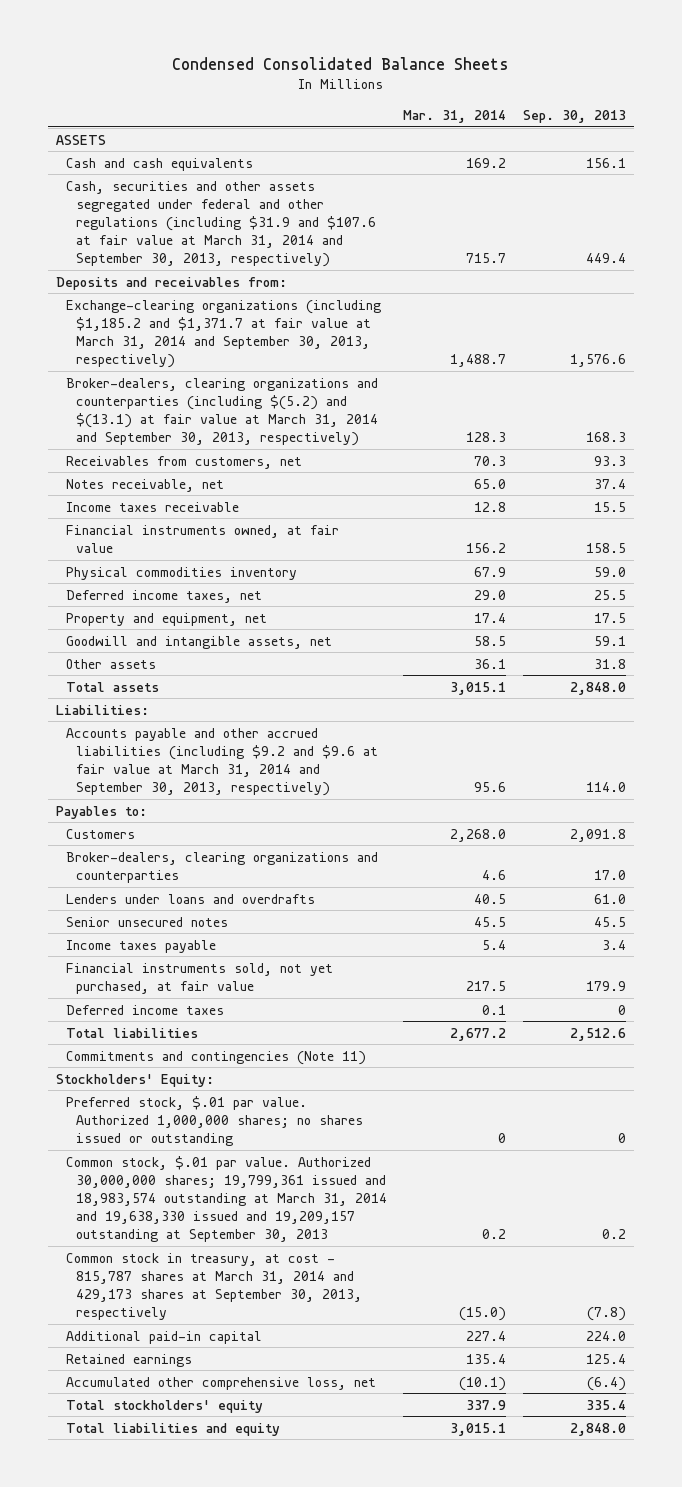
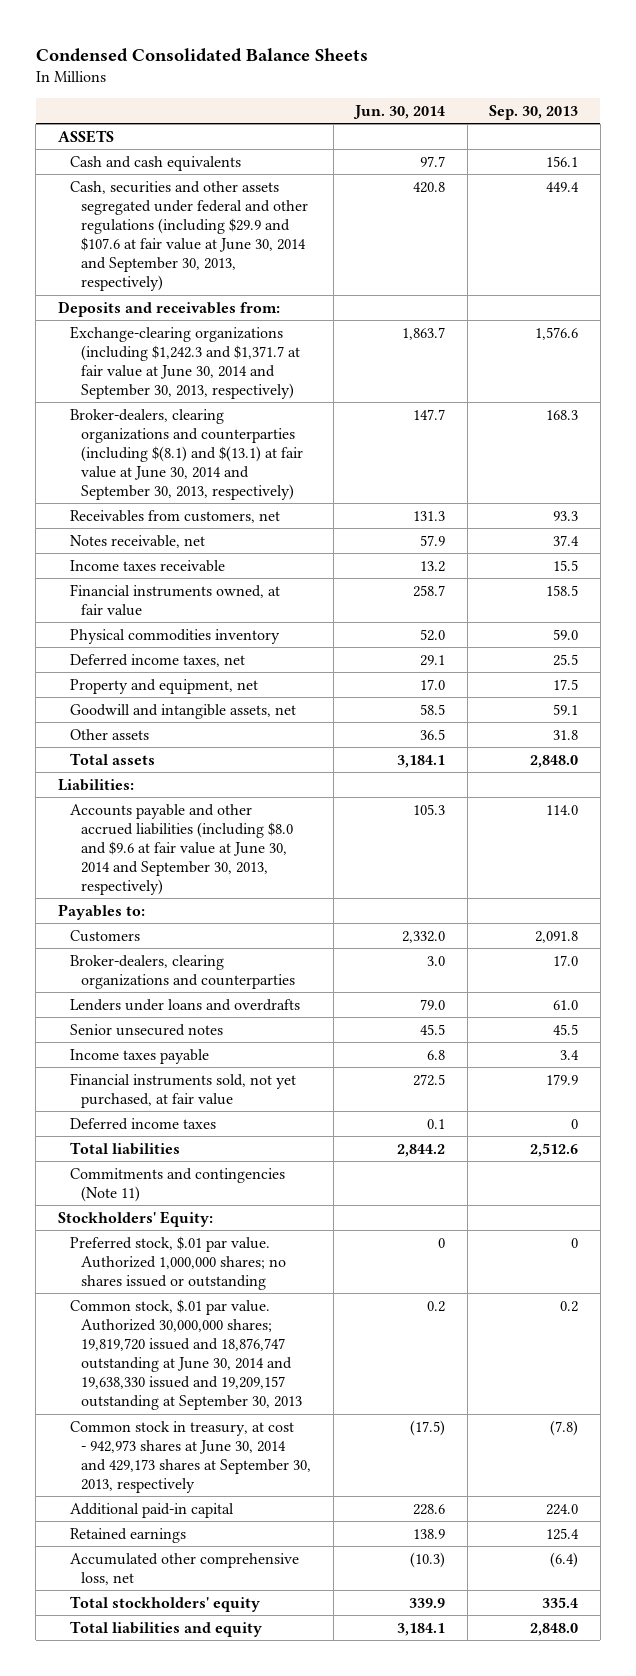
[403,109,507,123] Mar. 31, 2014 -> none
none -> [353,105,446,120] Jun. 30, 2014
[66,180,377,268] Cash, securities and other assets segregated under federal and other regulations (including $31.9 and $107.6 at fair value at March 31, 2014 and September 30, 2013, respectively) -> [69,180,309,292] Cash, securities and other assets segregated under federal and other regulations (including $29.9 and $107.6 at fair value at June 30, 2014 and September 30, 2013, respectively)
[66,299,382,369] Exchange-clearing organizations (including $1,185.2 and $1,371.7 at fair value at March 31, 2014 and September 30, 2013, respectively) -> [69,325,301,399] Exchange-clearing organizations (including $1,242.3 and $1,371.7 at fair value at June 30, 2014 and September 30, 2013, respectively)
[66,377,379,447] Broker-dealers, clearing organizations and counterparties (including $(5.2) and $(13.1) at fair value at March 31, 2014 and September 30, 2013, respectively) -> [69,408,304,501] Broker-dealers, clearing organizations and counterparties (including $(8.1) and $(13.1) at fair value at June 30, 2014 and September 30, 2013, respectively)
[66,727,379,797] Accounts payable and other accrued liabilities (including $9.2 and $9.6 at fair value at March 31, 2014 and September 30, 2013, respectively) -> [69,803,294,896] Accounts payable and other accrued liabilities (including $8.0 and $9.6 at fair value at June 30, 2014 and September 30, 2013, respectively)
[66,1155,388,1243] Common stock, $.01 par value. Authorized 30,000,000 shares; 19,799,361 issued and 18,983,574 outstanding at March 31, 2014 and 19,638,330 issued and 19,209,157 outstanding at September 30, 2013 -> [69,1298,303,1411] Common stock, $.01 par value. Authorized 30,000,000 shares; 19,819,720 issued and 18,876,747 outstanding at June 30, 2014 and 19,638,330 issued and 19,209,157 outstanding at September 30, 2013
[66,1252,363,1321] Common stock in treasury, at cost - 815,787 shares at March 31, 2014 and 429,173 shares at September 30, 2013, respectively -> [69,1420,312,1493] Common stock in treasury, at cost - 942,973 shares at June 30, 2014 and 429,173 shares at September 30, 2013, respectively

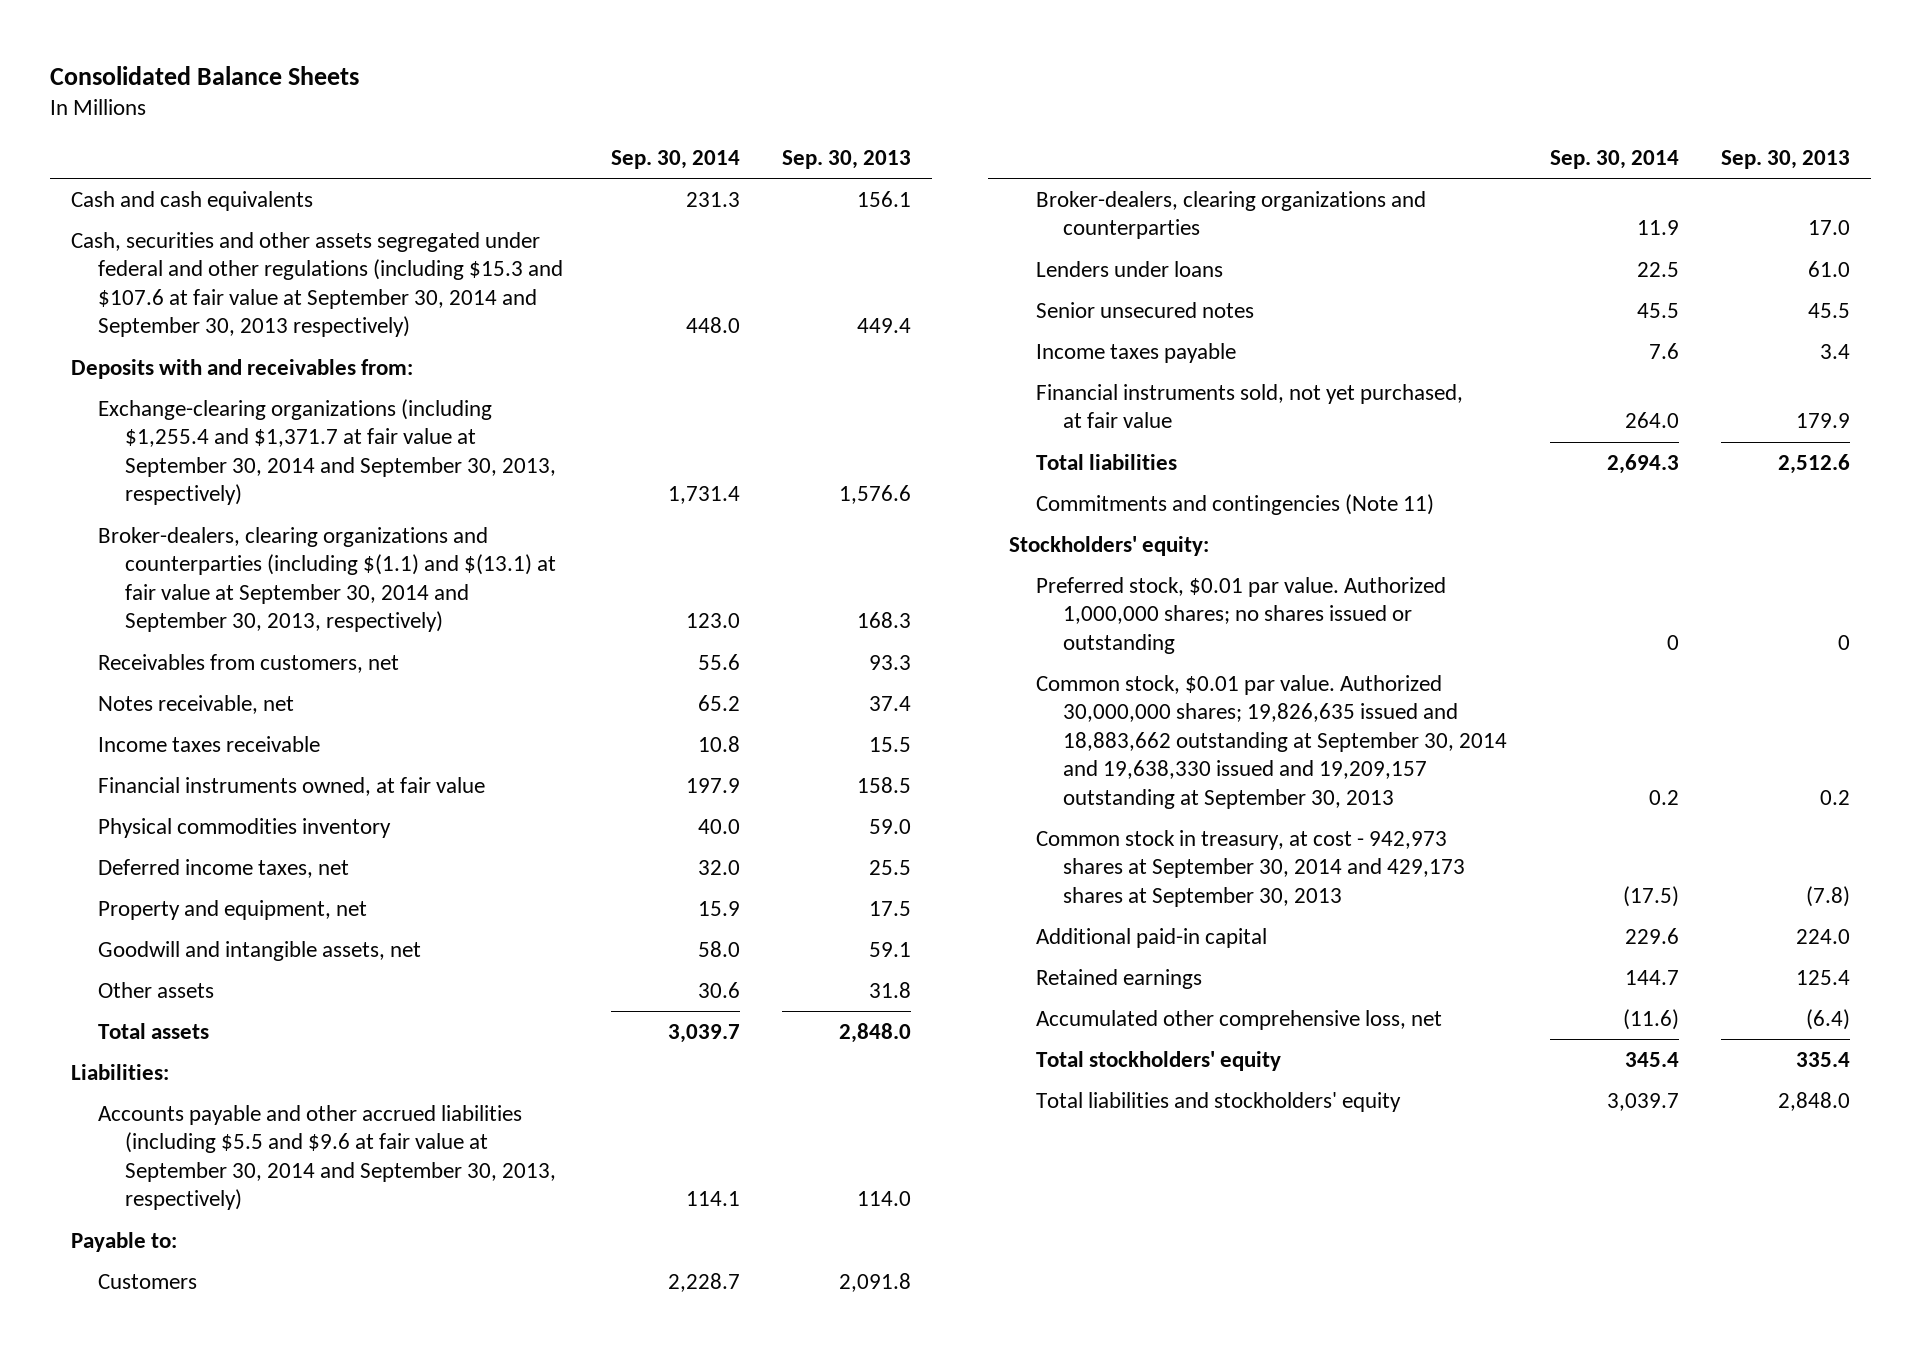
[35,47,368,62] Condensed Consolidated Balance Sheets -> [49,65,359,85] Consolidated Balance Sheets
[353,105,446,120] Jun. 30, 2014 -> none
none -> [610,150,740,170] Sep. 30, 2014
[57,129,114,143] ASSETS -> none
[69,180,309,292] Cash, securities and other assets segregated under federal and other regulations (including $29.9 and $107.6 at fair value at June 30, 2014 and September 30, 2013, respectively) -> [70,231,563,338] Cash, securities and other assets segregated under federal and other regulations (including $15.3 and $107.6 at fair value at September 30, 2014 and September 30, 2013 respectively)
[57,300,280,317] Deposits and receivables from: -> [70,358,413,379] Deposits with and receivables from:
[69,325,301,399] Exchange-clearing organizations (including $1,242.3 and $1,371.7 at fair value at June 30, 2014 and September 30, 2013, respectively) -> [97,398,556,506] Exchange-clearing organizations (including $1,255.4 and $1,371.7 at fair value at September 30, 2014 and September 30, 2013, respectively)
[69,408,304,501] Broker-dealers, clearing organizations and counterparties (including $(8.1) and $(13.1) at fair value at June 30, 2014 and September 30, 2013, respectively) -> [97,526,556,633] Broker-dealers, clearing organizations and counterparties (including $(1.1) and $(13.1) at fair value at September 30, 2014 and September 30, 2013, respectively)
[69,803,294,896] Accounts payable and other accrued liabilities (including $8.0 and $9.6 at fair value at June 30, 2014 and September 30, 2013, respectively) -> [97,1104,556,1211] Accounts payable and other accrued liabilities (including $5.5 and $9.6 at fair value at September 30, 2014 and September 30, 2013, respectively)
[57,903,145,920] Payables to: -> [70,1231,177,1252] Payable to:
[69,998,300,1011] Lenders under loans and overdrafts -> [1036,260,1224,277] Lenders under loans
[69,1117,216,1130] Deferred income taxes -> none
[57,1210,213,1227] Stockholders' Equity: -> [1009,535,1210,556] Stockholders' equity:
[69,1235,287,1290] Preferred stock, $.01 par value. Authorized 1,000,000 shares; no shares issued or outstanding -> [1036,576,1447,654] Preferred stock, $0.01 par value. Authorized 1,000,000 shares; no shares issued or outstanding
[69,1298,303,1411] Common stock, $.01 par value. Authorized 30,000,000 shares; 19,819,720 issued and 18,876,747 outstanding at June 30, 2014 and 19,638,330 issued and 19,209,157 outstanding at September 30, 2013 -> [1036,674,1508,809] Common stock, $0.01 par value. Authorized 30,000,000 shares; 19,826,635 issued and 18,883,662 outstanding at September 30, 2014 and 19,638,330 issued and 19,209,157 outstanding at September 30, 2013
[69,1420,312,1493] Common stock in treasury, at cost - 942,973 shares at June 30, 2014 and 429,173 shares at September 30, 2013, respectively -> [1036,829,1466,907] Common stock in treasury, at cost - 942,973 shares at September 30, 2014 and 429,173 shares at September 30, 2013
[69,1620,262,1637] Total liabilities and equity -> [1036,1091,1402,1112] Total liabilities and stockholders' equity

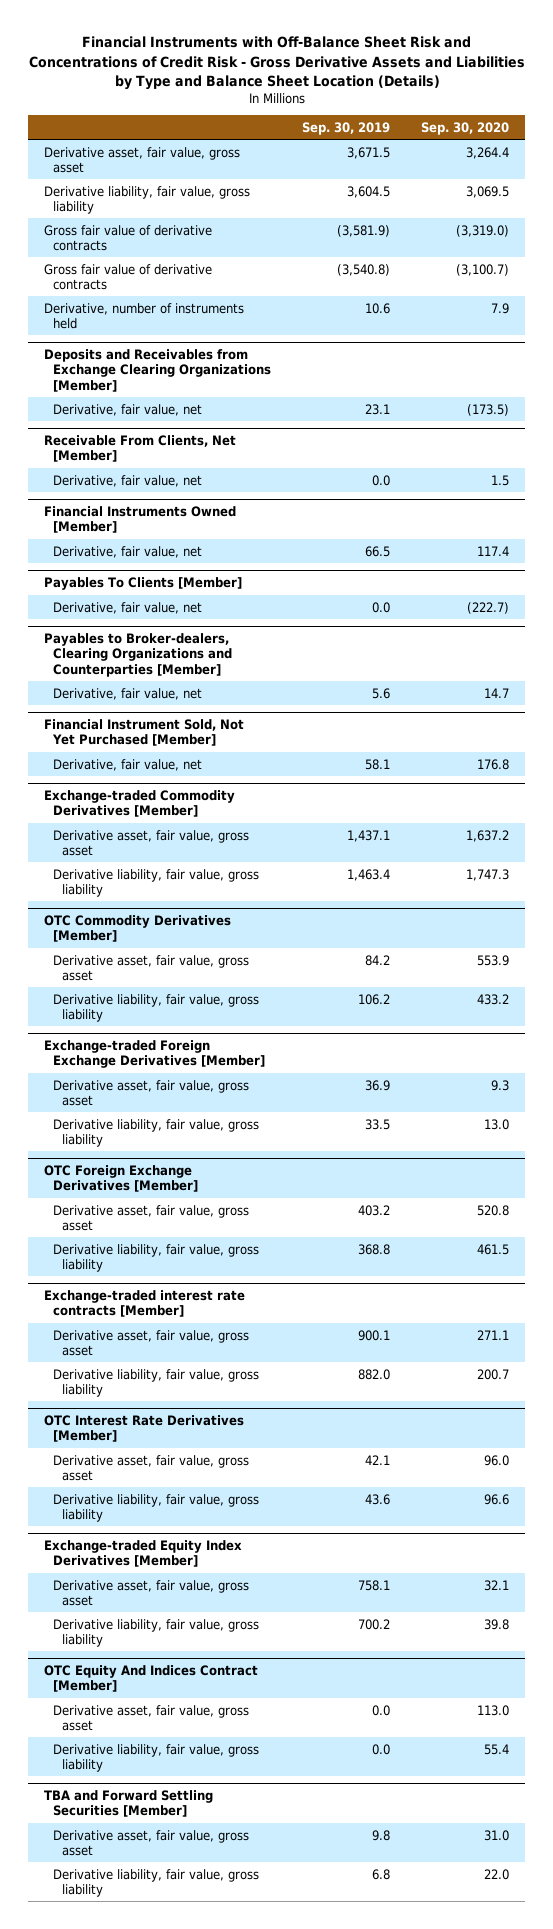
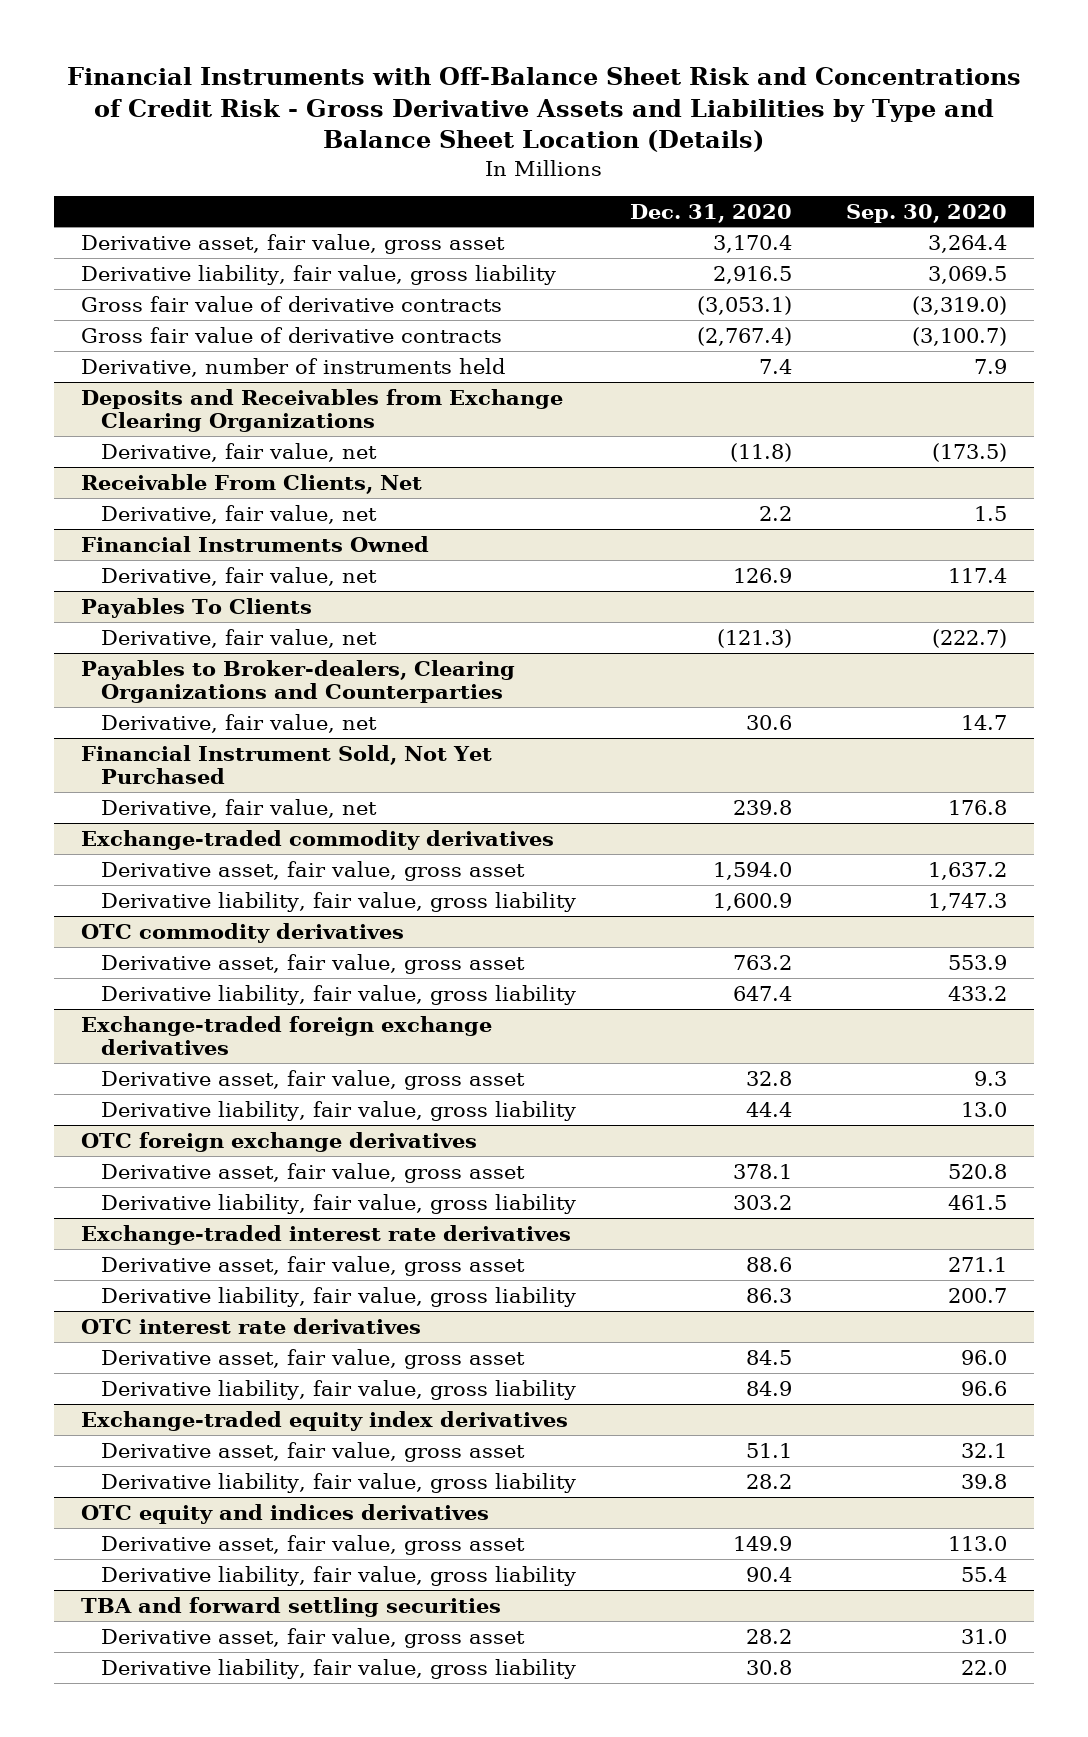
[302,121,391,135] Sep. 30, 2019 -> none
none -> [629,203,792,223] Dec. 31, 2020
[43,349,271,392] Deposits and Receivables from Exchange Clearing Organizations [Member] -> [80,388,563,433] Deposits and Receivables from Exchange Clearing Organizations
[43,435,236,463] Receivable From Clients, Net [Member] -> [80,473,422,494] Receivable From Clients, Net
[43,506,236,534] Financial Instruments Owned [Member] -> [80,535,429,552] Financial Instruments Owned
[43,577,242,591] Payables To Clients [Member] -> [80,597,312,618] Payables To Clients
[43,633,232,677] Payables to Broker-dealers, Clearing Organizations and Counterparties [Member] -> [80,659,515,704] Payables to Broker-dealers, Clearing Organizations and Counterparties
[43,719,244,747] Financial Instrument Sold, Not Yet Purchased [Member] -> [80,744,492,785] Financial Instrument Sold, Not Yet Purchased
[43,790,235,818] Exchange-traded Commodity Derivatives [Member] -> [80,829,554,850] Exchange-traded commodity derivatives
[43,915,231,943] OTC Commodity Derivatives [Member] -> [80,922,404,943] OTC commodity derivatives
[43,1040,265,1069] Exchange-traded Foreign Exchange Derivatives [Member] -> [80,1015,492,1056] Exchange-traded foreign exchange derivatives
[43,1165,198,1193] OTC Foreign Exchange Derivatives [Member] -> [80,1131,477,1152] OTC foreign exchange derivatives
[43,1290,245,1318] Exchange-traded interest rate contracts [Member] -> [80,1224,571,1245] Exchange-traded interest rate derivatives
[43,1415,244,1443] OTC Interest Rate Derivatives [Member] -> [80,1317,421,1334] OTC interest rate derivatives
[43,1540,242,1568] Exchange-traded Equity Index Derivatives [Member] -> [80,1410,568,1431] Exchange-traded equity index derivatives
[43,1665,258,1693] OTC Equity And Indices Contract [Member] -> [80,1503,489,1524] OTC equity and indices derivatives
[43,1790,213,1818] TBA and Forward Settling Securities [Member] -> [80,1596,501,1617] TBA and forward settling securities

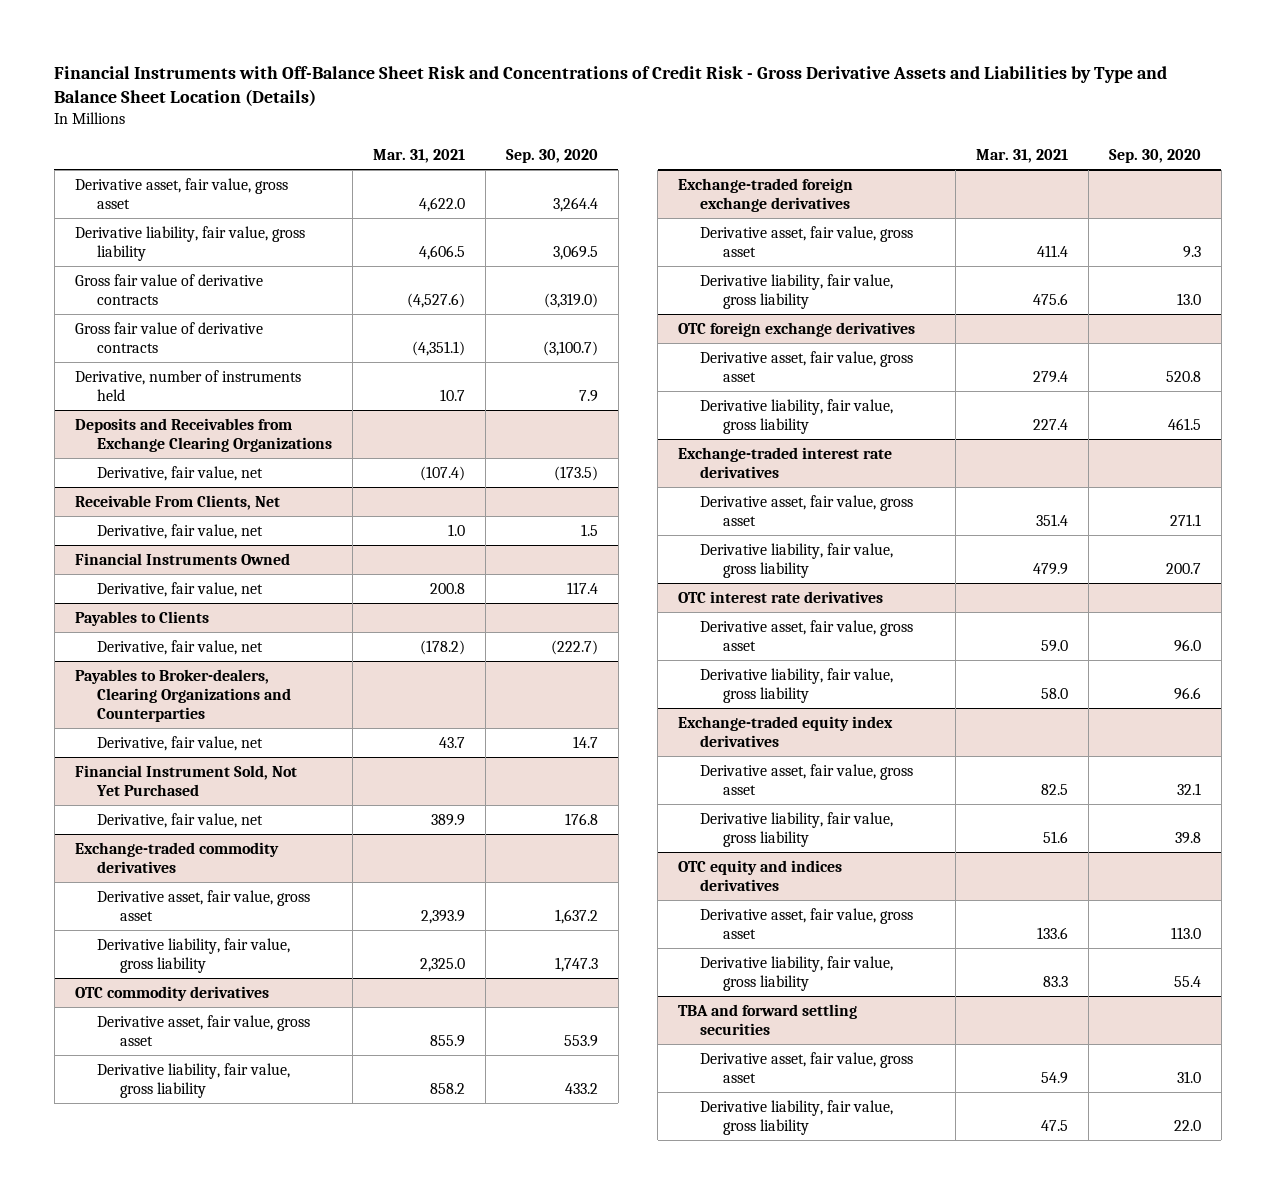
[629,203,792,223] Dec. 31, 2020 -> none
none -> [372,149,465,164] Mar. 31, 2021
[80,597,312,618] Payables To Clients -> [74,610,209,626] Payables to Clients

